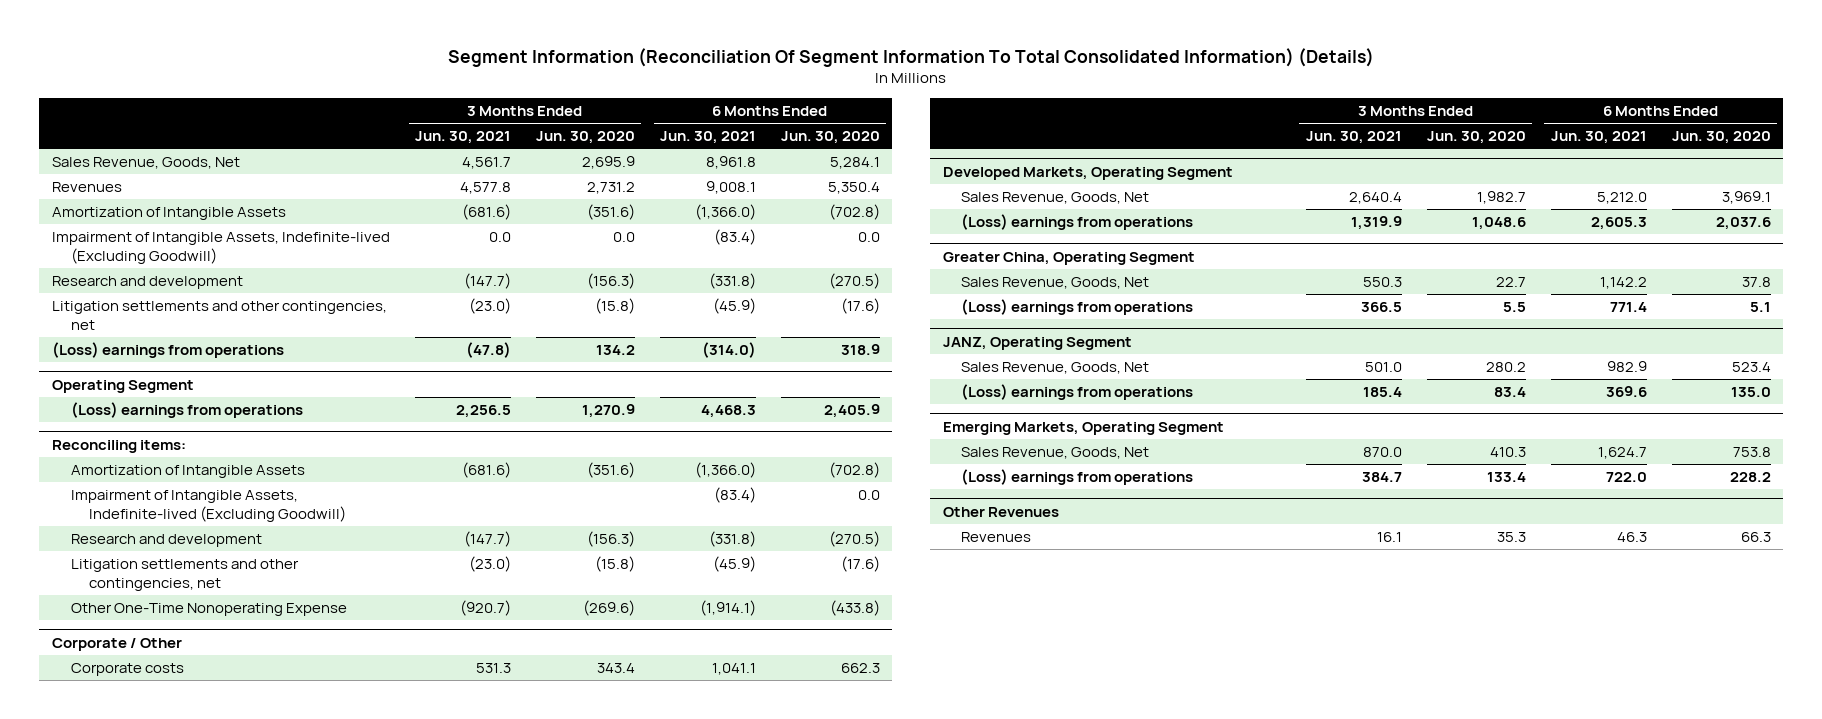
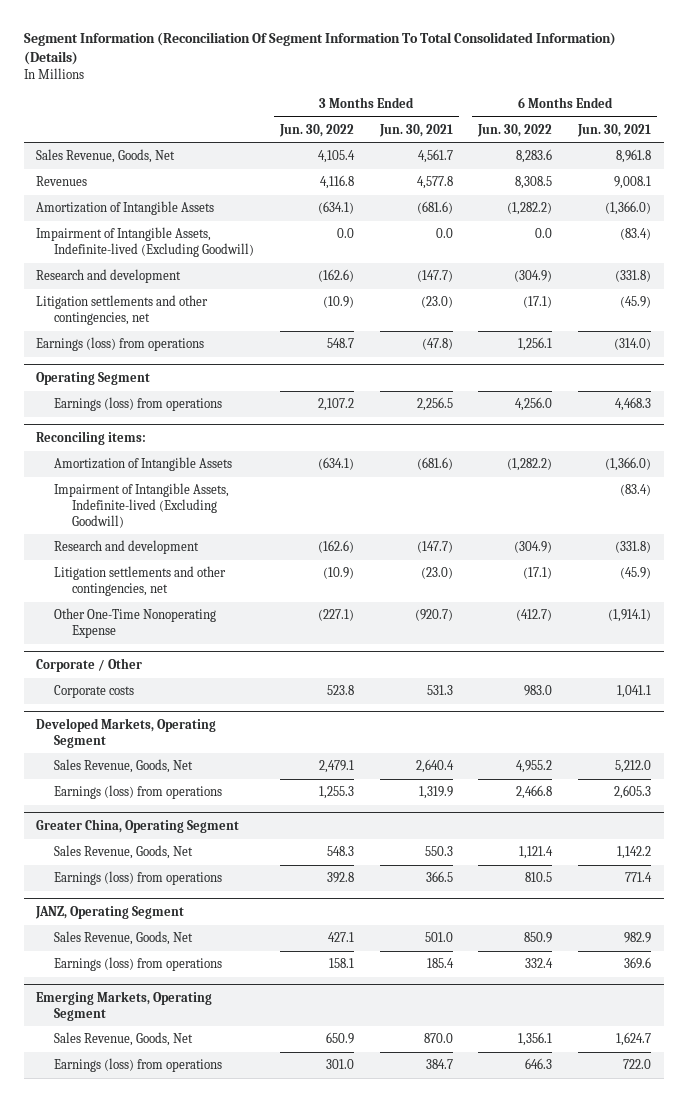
[535,131,635,145] Jun. 30, 2020 -> none
[780,131,880,145] Jun. 30, 2020 -> none
none -> [279,123,355,137] Jun. 30, 2022
none -> [477,123,553,137] Jun. 30, 2022
[51,341,284,358] (Loss) earnings from operations -> [36,337,205,352] Earnings (loss) from operations
[70,401,303,418] (Loss) earnings from operations -> [54,397,223,412] Earnings (loss) from operations
[961,213,1194,230] (Loss) earnings from operations -> [54,785,223,800] Earnings (loss) from operations
[961,298,1194,315] (Loss) earnings from operations -> [54,871,223,886] Earnings (loss) from operations
[961,383,1194,400] (Loss) earnings from operations -> [54,957,223,972] Earnings (loss) from operations
[942,506,1059,517] Other Revenues -> none
[961,531,1032,542] Revenues -> none
[961,468,1194,485] (Loss) earnings from operations -> [54,1058,223,1073] Earnings (loss) from operations

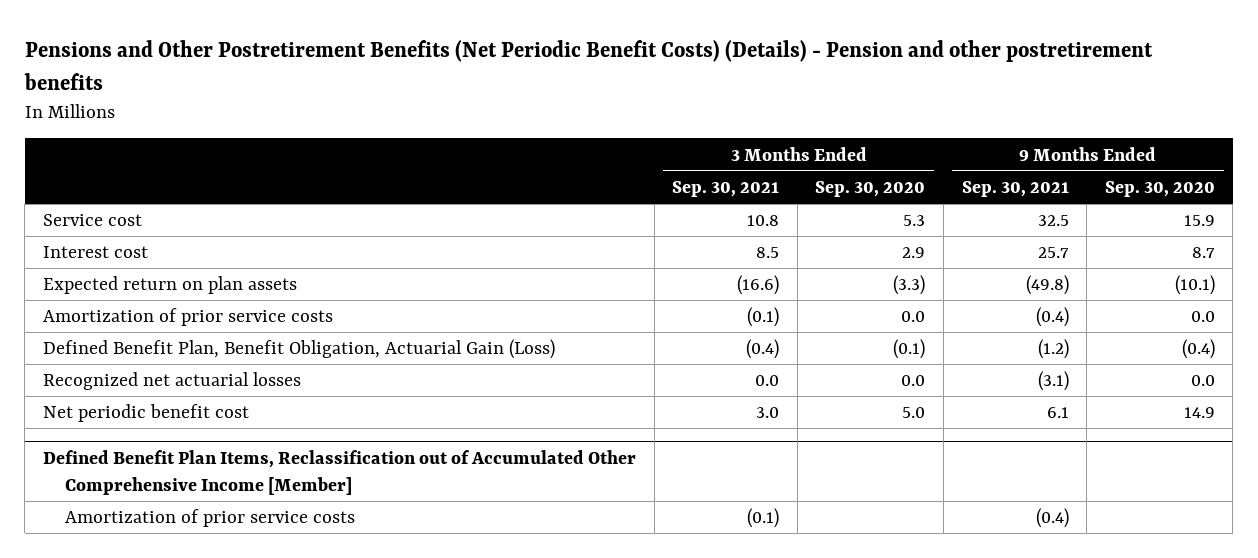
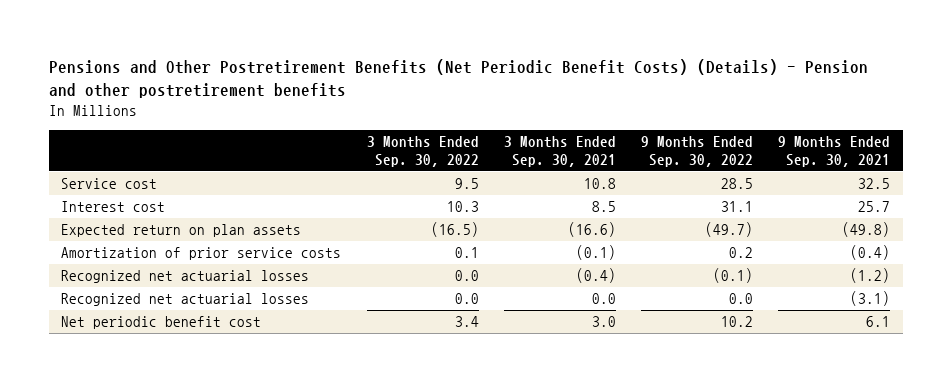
[815,181,926,198] Sep. 30, 2020 -> none
[1104,181,1215,198] Sep. 30, 2020 -> none
none -> [366,136,479,167] 3 Months Ended Sep. 30, 2022
none -> [640,136,753,167] 9 Months Ended Sep. 30, 2022
[42,339,555,360] Defined Benefit Plan, Benefit Obligation, Actuarial Gain (Loss) -> [61,270,310,284] Recognized net actuarial losses
[42,449,636,495] Defined Benefit Plan Items, Reclassification out of Accumulated Other Comprehensive Income [Member] -> none
[64,509,355,528] Amortization of prior service costs -> none

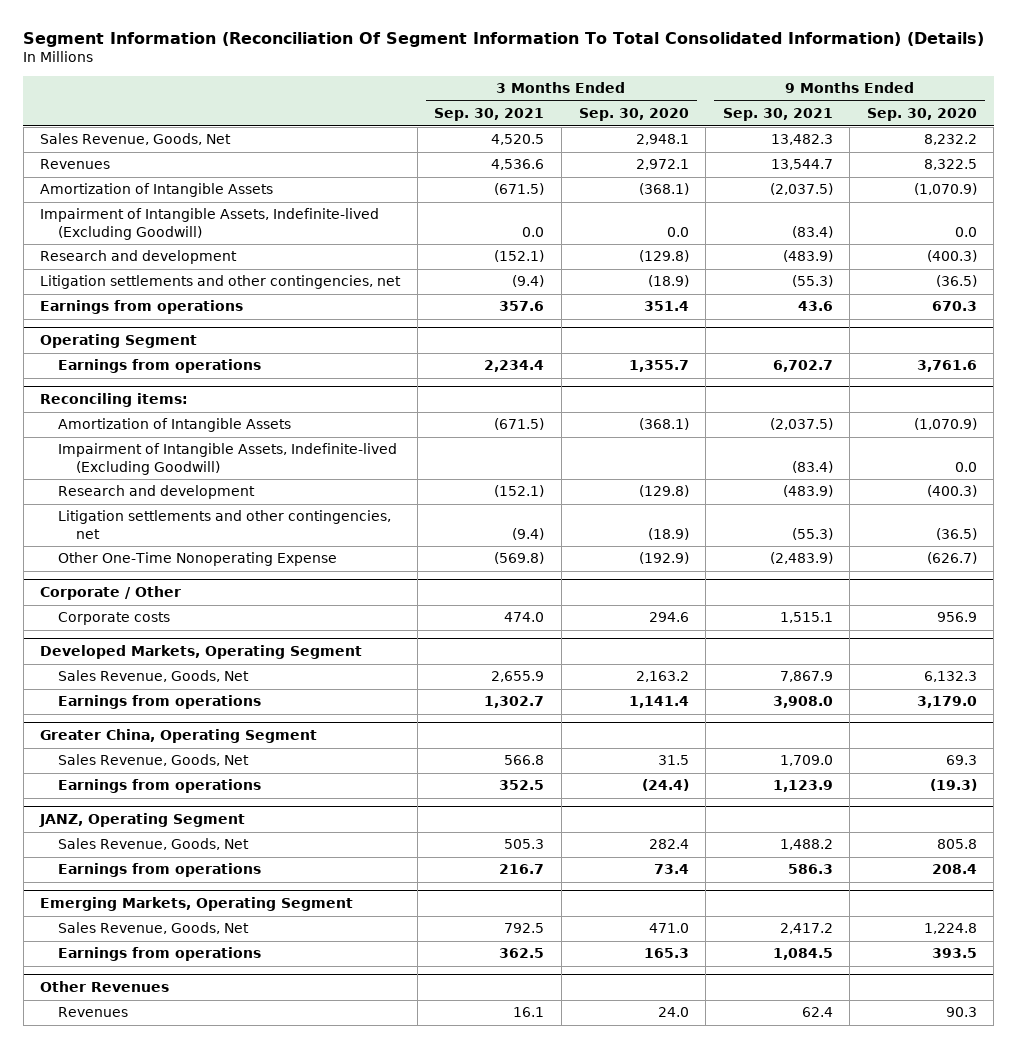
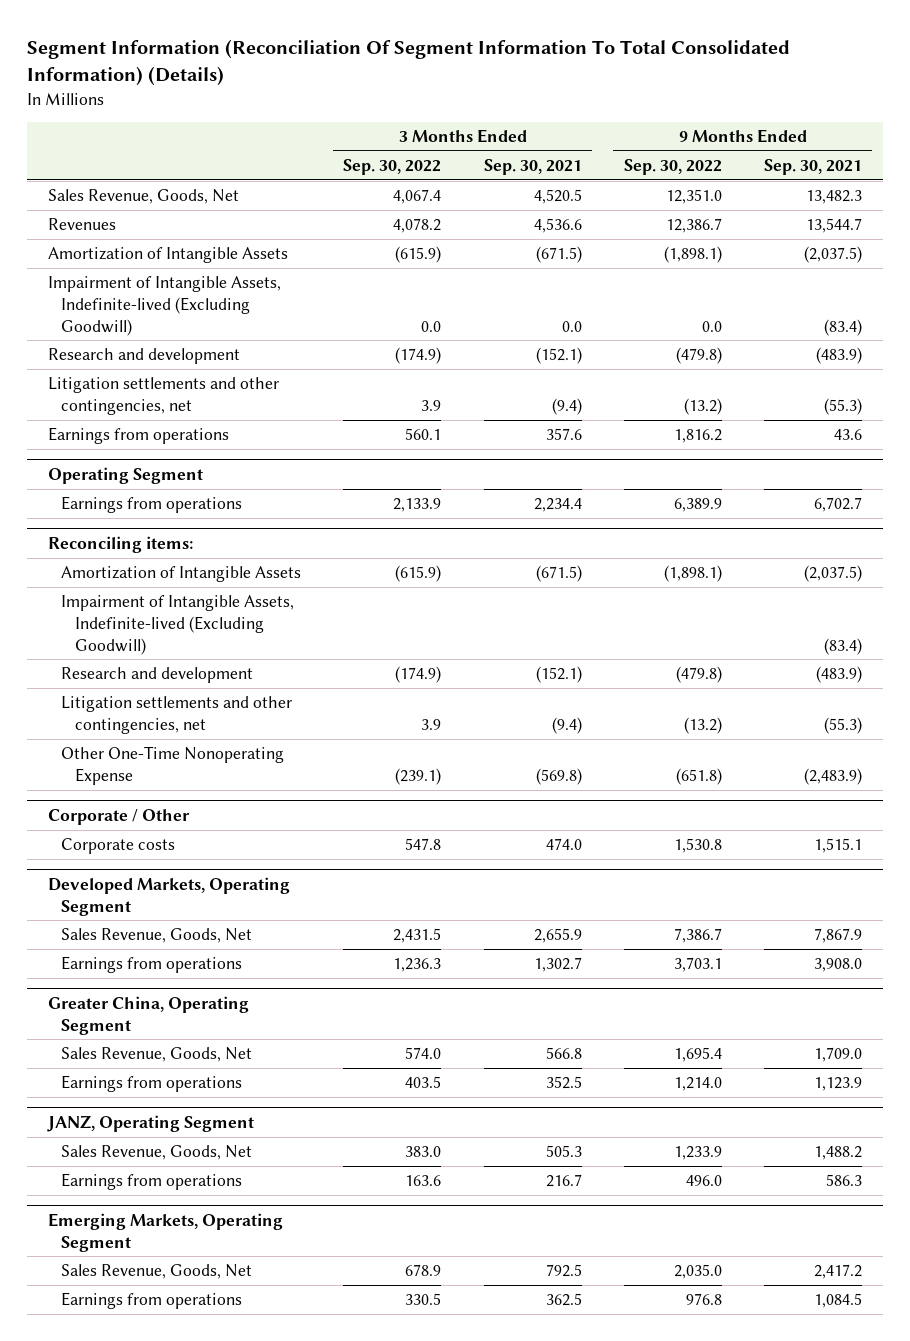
[578,108,689,122] Sep. 30, 2020 -> none
[866,108,977,122] Sep. 30, 2020 -> none
none -> [343,158,442,175] Sep. 30, 2022
none -> [623,158,722,175] Sep. 30, 2022
[40,981,170,993] Other Revenues -> none
[58,1007,129,1018] Revenues -> none

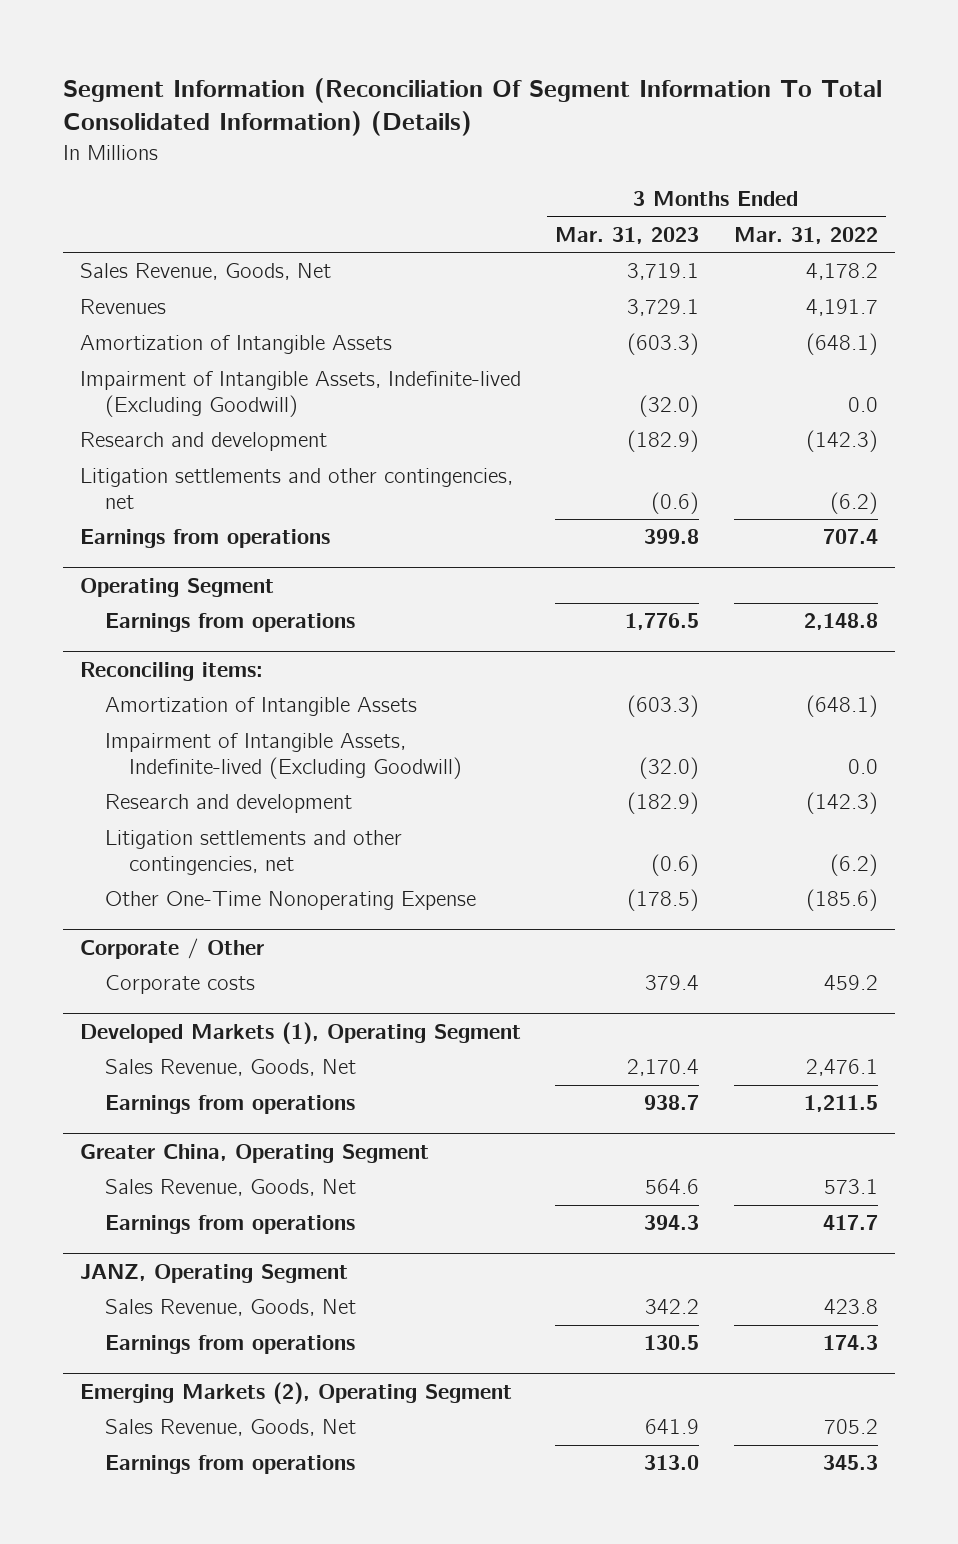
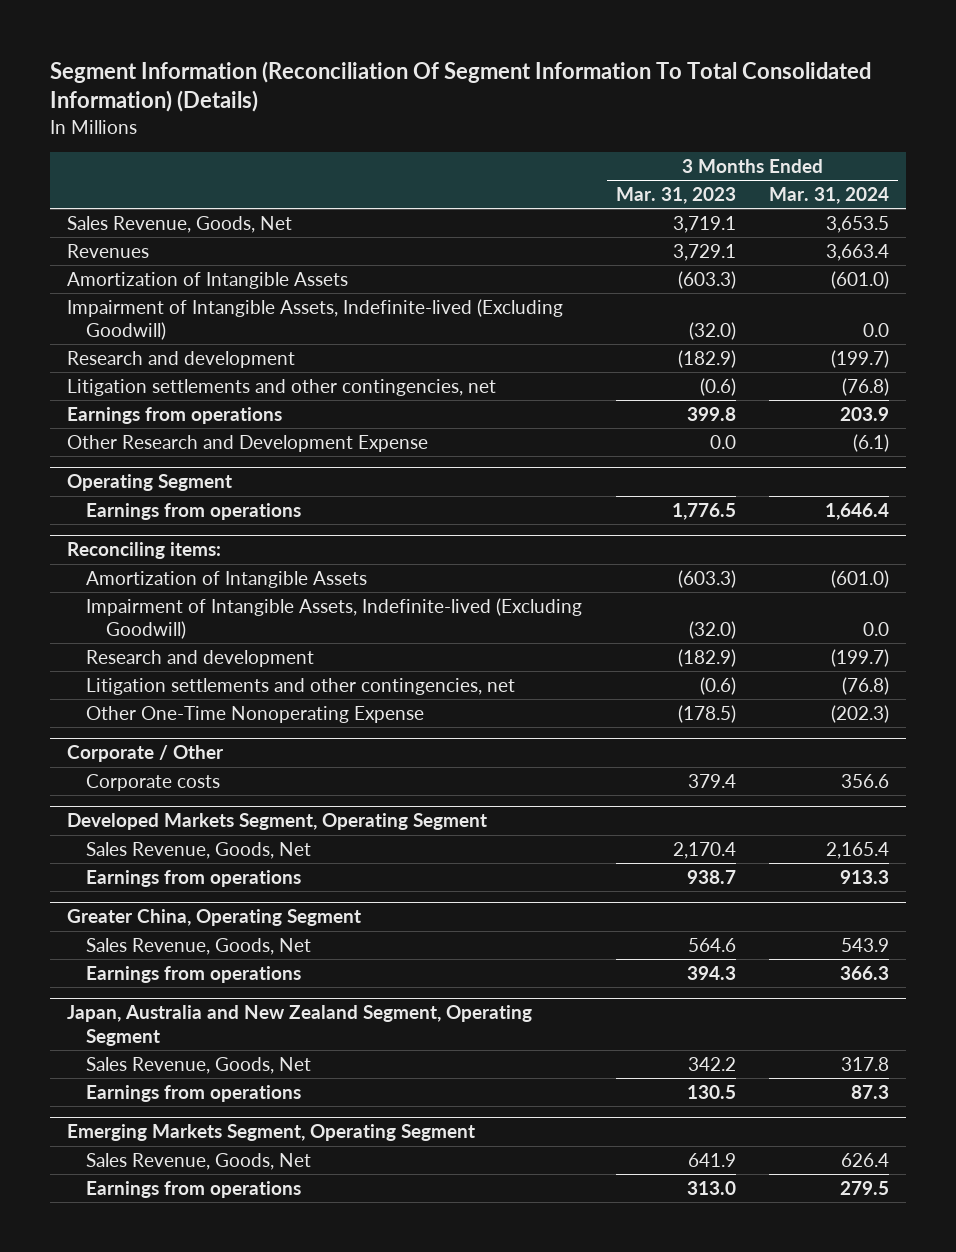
[733,226,878,244] Mar. 31, 2022 -> none
none -> [769,186,890,204] Mar. 31, 2024
none -> [66,434,428,452] Other Research and Development Expense
[80,1022,522,1045] Developed Markets (1), Operating Segment -> [66,813,487,831] Developed Markets Segment, Operating Segment
[80,1264,349,1284] JANZ, Operating Segment -> none
none -> [66,1005,532,1046] Japan, Australia and New Zealand Segment, Operating Segment
[80,1382,513,1405] Emerging Markets (2), Operating Segment -> [66,1124,475,1142] Emerging Markets Segment, Operating Segment

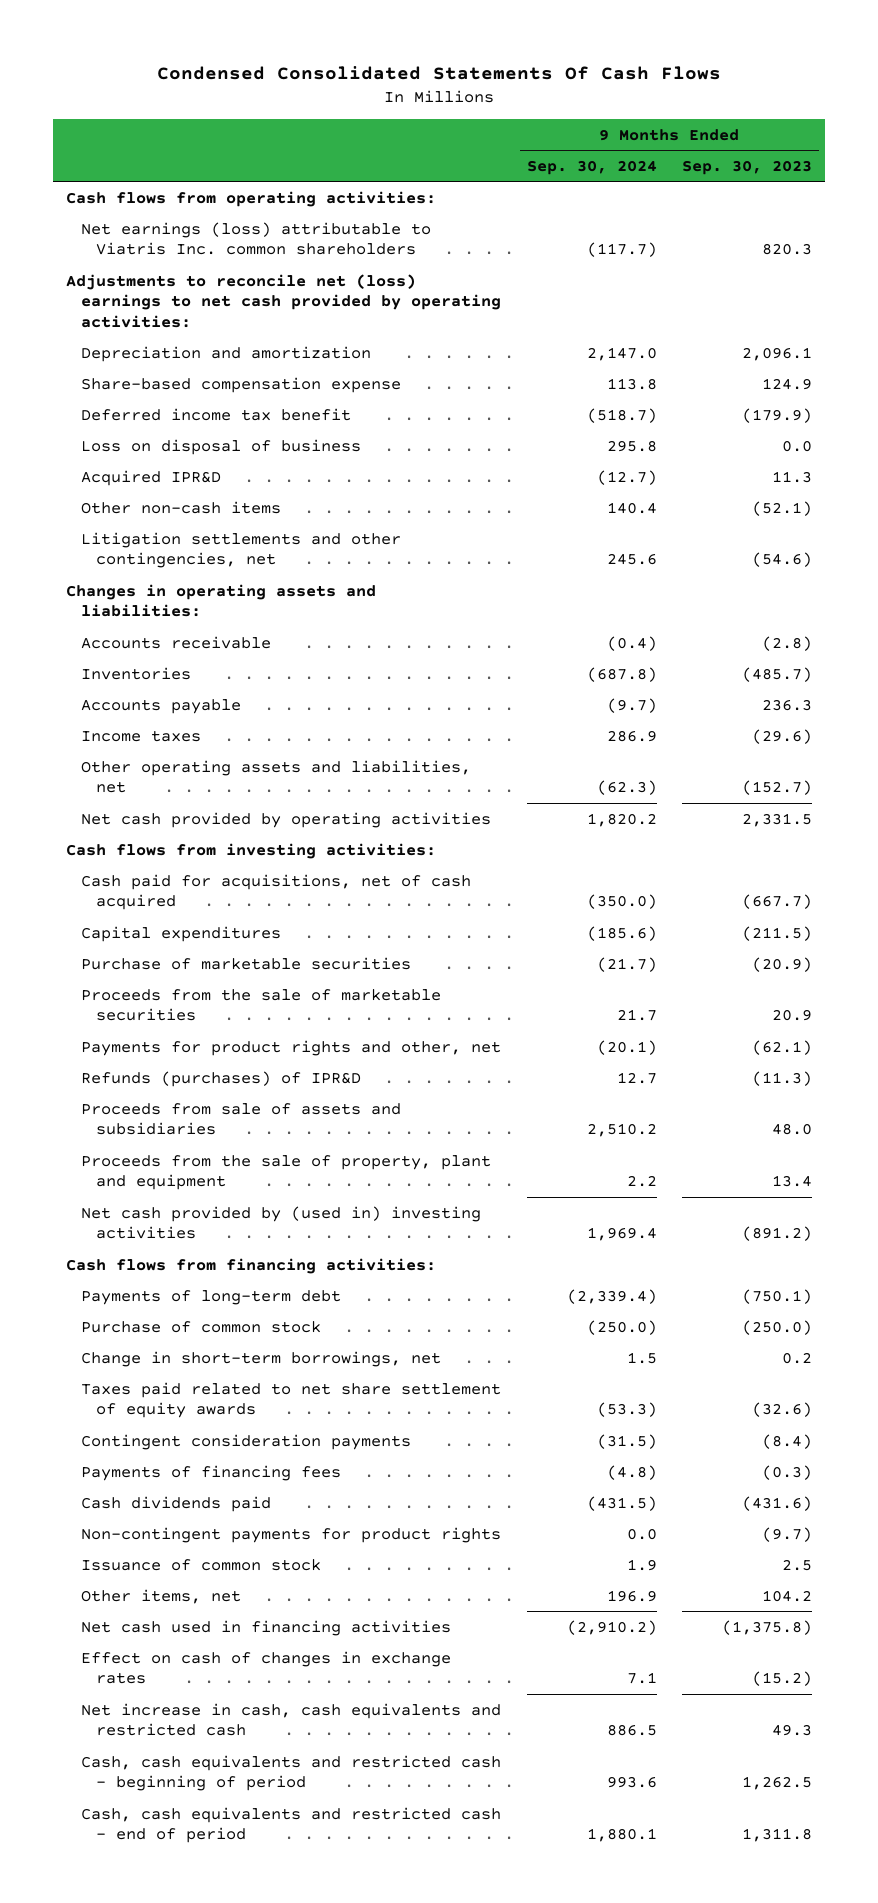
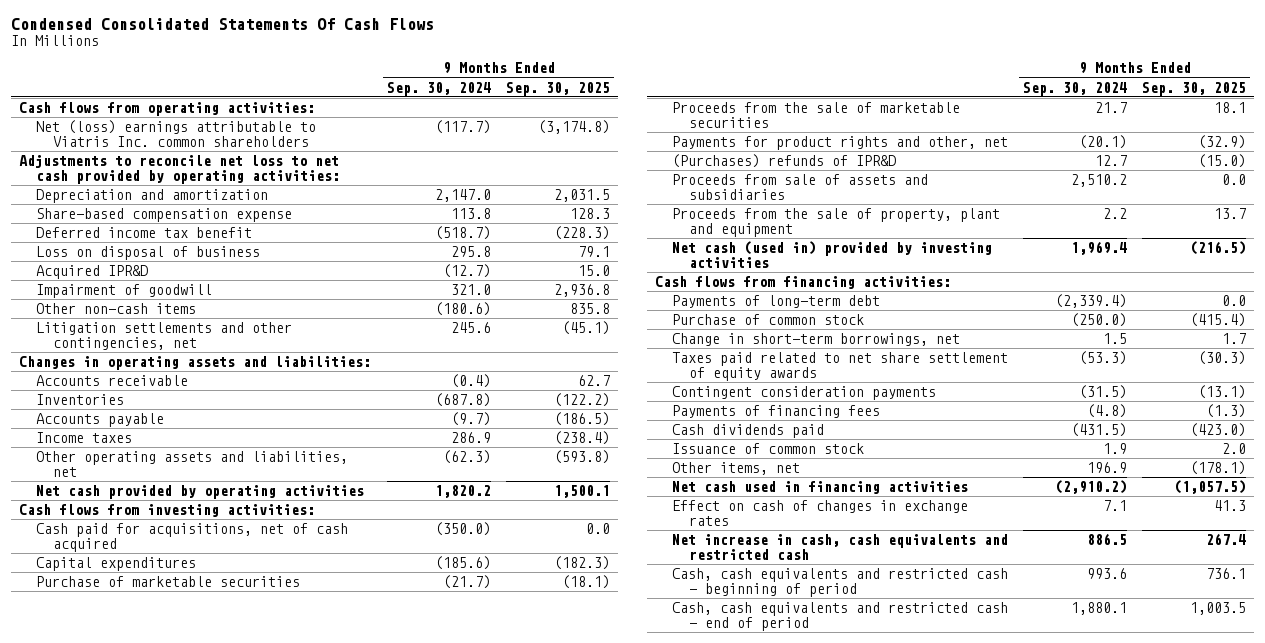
[682,159,813,175] Sep. 30, 2023 -> none
none -> [506,81,611,96] Sep. 30, 2025
[80,221,431,256] Net earnings (loss) attributable to Viatris Inc. common shareholders -> [36,120,317,147] Net (loss) earnings attributable to Viatris Inc. common shareholders
[65,273,501,328] Adjustments to reconcile net (loss) earnings to net cash provided by operating activities: -> [19,155,341,184] Adjustments to reconcile net loss to net cash provided by operating activities:
none -> [36,284,213,299] Impairment of goodwill
[606,501,657,514] 140.4 -> [435,302,492,317] (180.6)
[80,1070,361,1087] Refunds (purchases) of IPR&D -> [672,154,897,169] (Purchases) refunds of IPR&D
[80,1205,481,1240] Net cash provided by (used in) investing activities -> [672,241,993,268] Net cash (used in) provided by investing activities
[80,1526,501,1543] Non-contingent payments for product rights -> none

